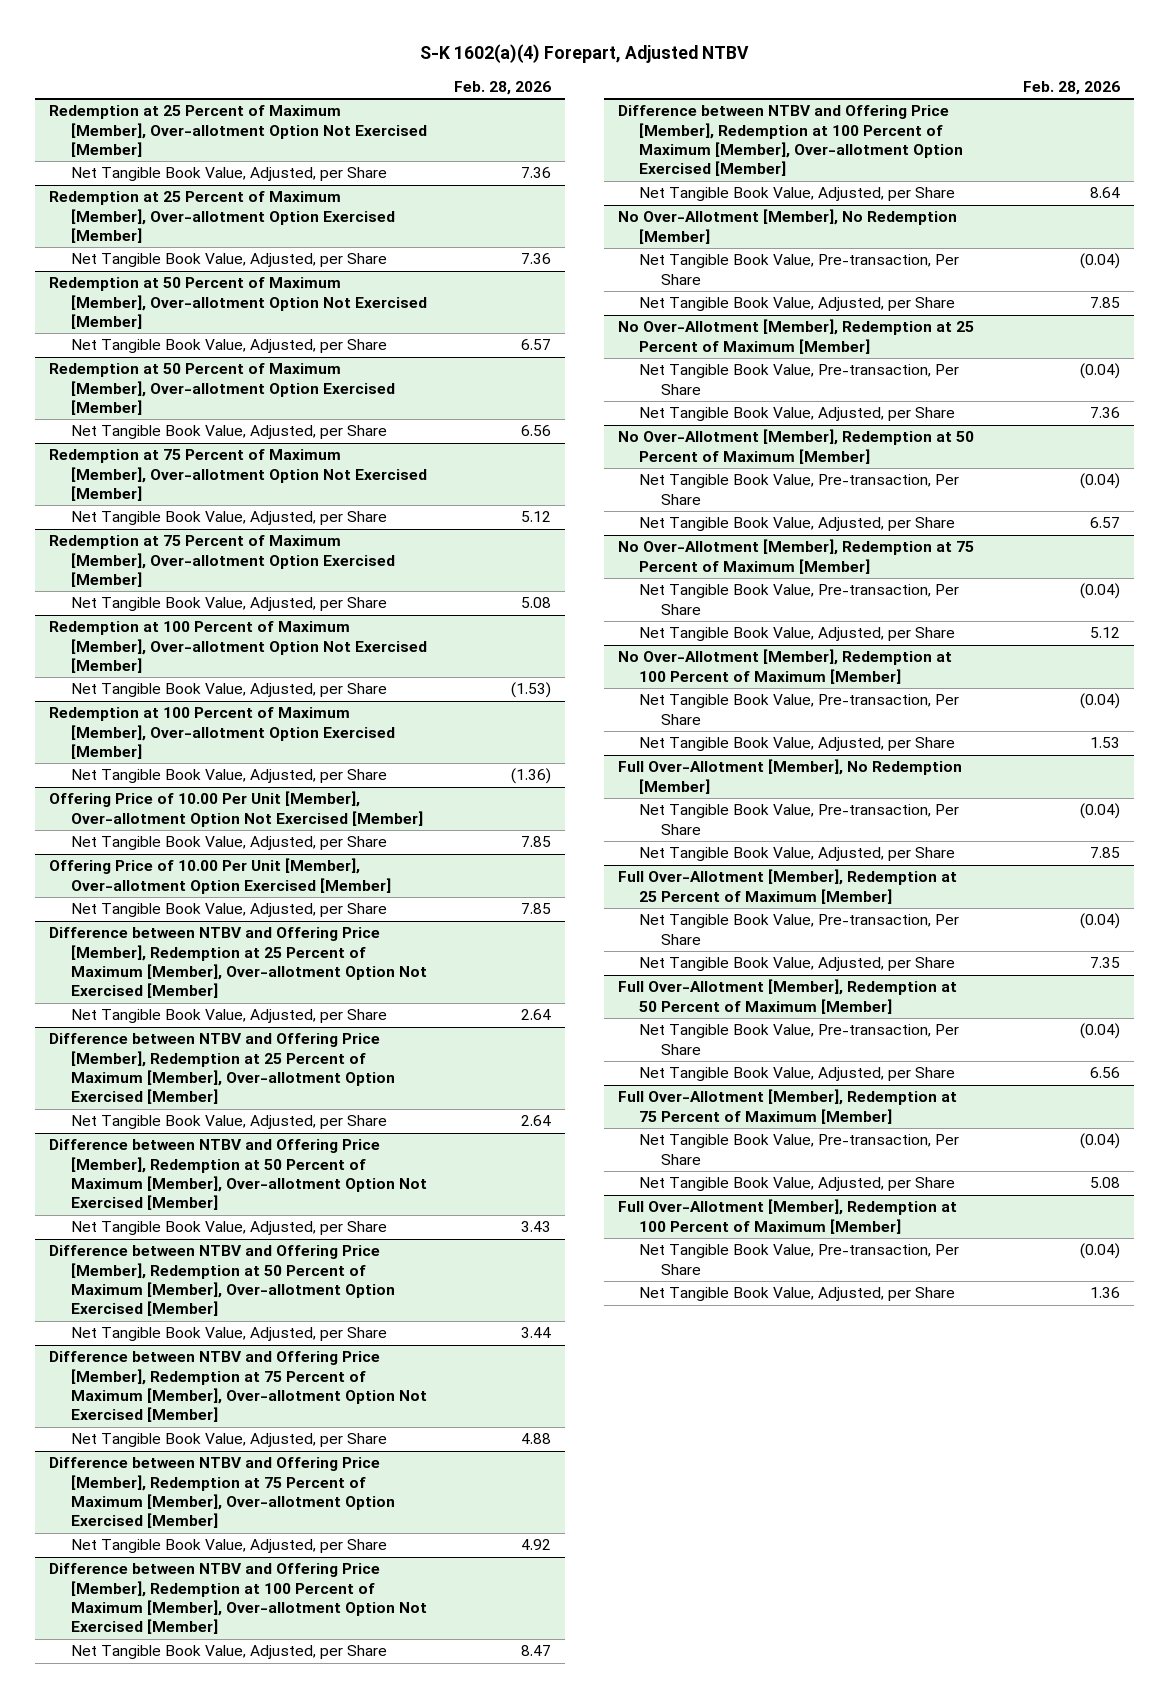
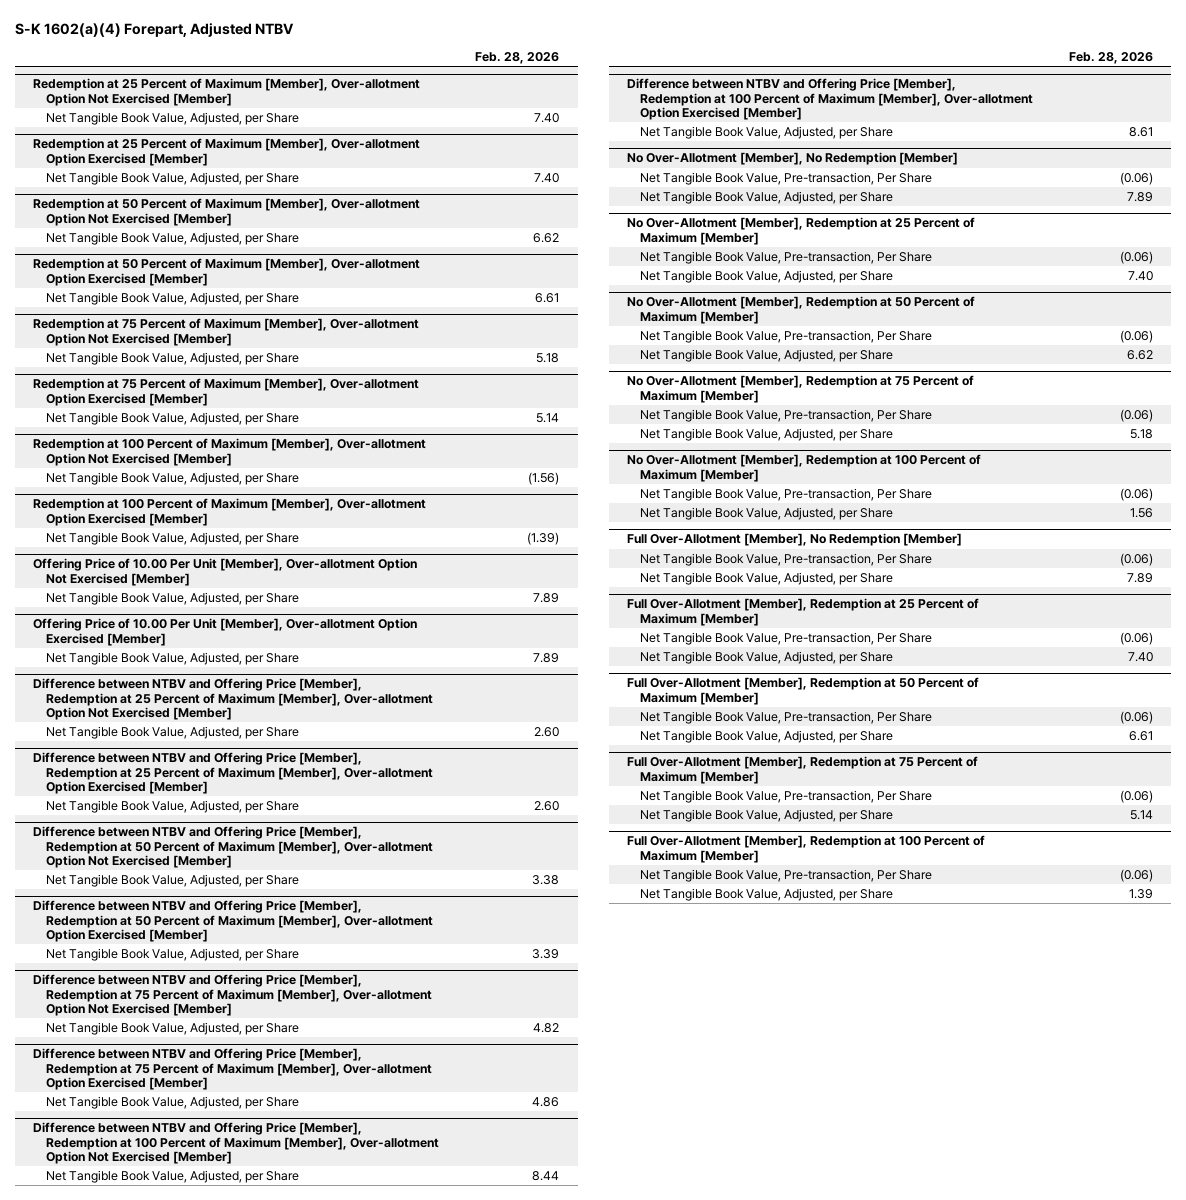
[521,167,552,179] 7.36 -> [534,113,560,124] 7.40
[521,253,552,265] 7.36 -> [534,173,560,184] 7.40
[521,339,552,351] 6.57 -> [533,233,560,244] 6.62
[521,425,552,437] 6.56 -> [535,293,560,304] 6.61
[521,511,552,523] 5.12 -> [536,353,560,364] 5.18
[521,597,552,609] 5.08 -> [536,413,560,424] 5.14
[511,682,552,699] (1.53) -> [528,472,560,486] (1.56)
[511,768,552,785] (1.36) -> [527,532,560,546] (1.39)
[521,836,552,848] 7.85 -> [533,593,560,604] 7.89
[521,903,552,915] 7.85 -> [533,653,560,664] 7.89
[521,1009,552,1021] 2.64 -> [534,727,560,738] 2.60
[521,1115,552,1127] 2.64 -> [534,801,560,812] 2.60
[521,1221,552,1233] 3.43 -> [532,875,560,886] 3.38
[521,1327,552,1339] 3.44 -> [532,949,560,960] 3.39
[521,1433,552,1445] 4.88 -> [533,1023,560,1034] 4.82
[521,1539,552,1551] 4.92 -> [532,1097,560,1108] 4.86
[521,1645,552,1657] 8.47 -> [532,1171,560,1182] 8.44
[1090,187,1121,199] 8.64 -> [1129,127,1154,138] 8.61
[1080,253,1121,270] (0.04) -> [1120,172,1154,186] (0.06)
[1090,297,1121,309] 7.85 -> [1127,192,1154,203] 7.89
[1080,363,1121,380] (0.04) -> [1120,251,1154,265] (0.06)
[1090,407,1121,419] 7.36 -> [1128,271,1154,282] 7.40
[1080,473,1121,490] (0.04) -> [1120,330,1154,344] (0.06)
[1090,517,1121,529] 6.57 -> [1127,350,1154,361] 6.62
[1080,583,1121,600] (0.04) -> [1120,409,1154,423] (0.06)
[1090,627,1121,639] 5.12 -> [1130,429,1154,440] 5.18
[1080,693,1121,710] (0.04) -> [1120,488,1154,502] (0.06)
[1090,737,1121,749] 1.53 -> [1130,508,1154,519] 1.56
[1080,803,1121,820] (0.04) -> [1120,553,1154,567] (0.06)
[1090,847,1121,859] 7.85 -> [1127,573,1154,584] 7.89
[1080,913,1121,930] (0.04) -> [1120,632,1154,646] (0.06)
[1090,957,1121,969] 7.35 -> [1128,652,1154,663] 7.40
[1080,1023,1121,1040] (0.04) -> [1120,711,1154,725] (0.06)
[1090,1067,1121,1079] 6.56 -> [1129,731,1154,742] 6.61
[1080,1133,1121,1150] (0.04) -> [1120,790,1154,804] (0.06)
[1090,1177,1121,1189] 5.08 -> [1130,810,1154,821] 5.14
[1080,1243,1121,1260] (0.04) -> [1120,869,1154,883] (0.06)
[1090,1287,1121,1299] 1.36 -> [1129,889,1154,900] 1.39

